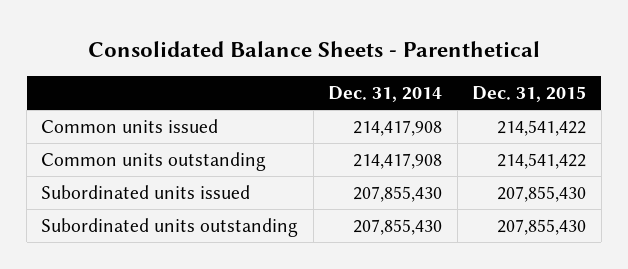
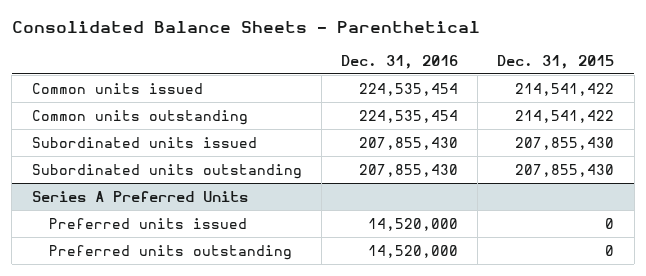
[328,85,443,102] Dec. 31, 2014 -> none
none -> [341,54,459,69] Dec. 31, 2016
none -> [31,190,248,202] Series A Preferred Units
none -> [49,217,248,229] Preferred units issued
none -> [49,244,293,260] Preferred units outstanding

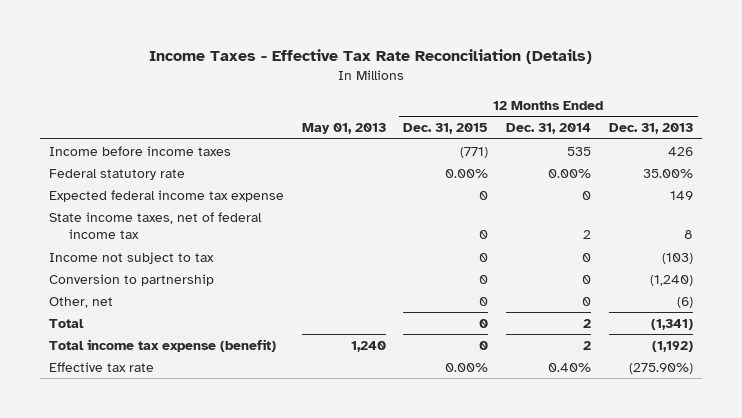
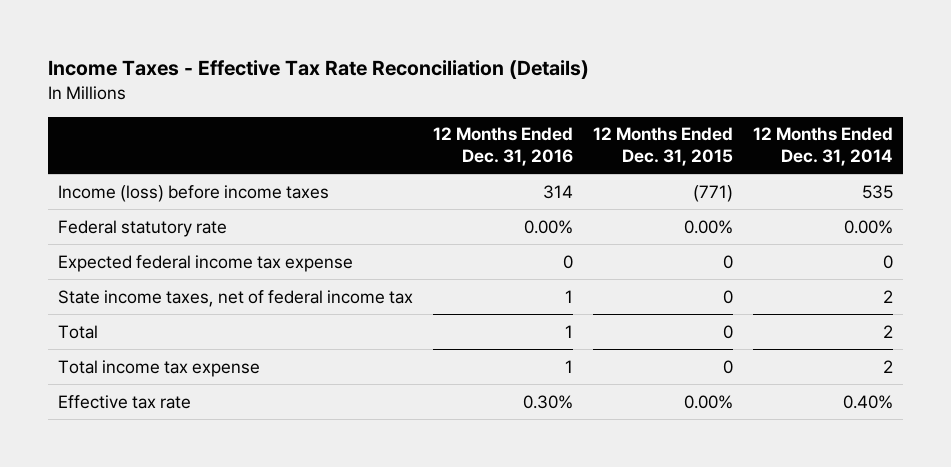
[301,123,386,135] May 01, 2013 -> none
[609,123,694,135] Dec. 31, 2013 -> none
none -> [433,127,574,167] 12 Months Ended Dec. 31, 2016
[48,145,231,156] Income before income taxes -> [58,184,330,202] Income (loss) before income taxes
[48,251,214,264] Income not subject to tax -> none
[48,273,214,286] Conversion to partnership -> none
[48,296,113,308] Other, net -> none
[48,338,276,352] Total income tax expense (benefit) -> [58,359,261,377] Total income tax expense

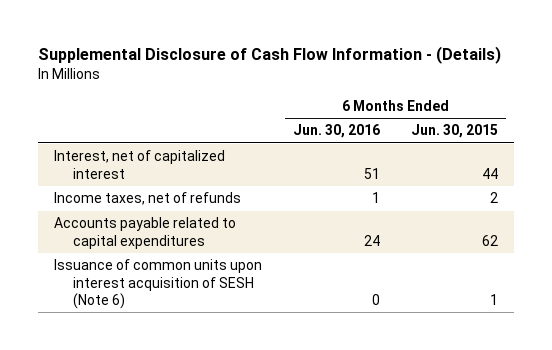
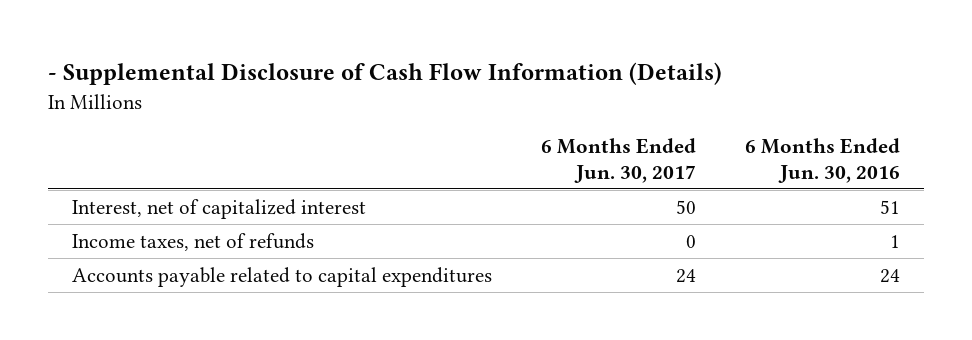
[38,46,502,65] Supplemental Disclosure of Cash Flow Information - (Details) -> [47,62,722,86] - Supplemental Disclosure of Cash Flow Information (Details)
[411,124,499,139] Jun. 30, 2015 -> none
none -> [541,138,697,184] 6 Months Ended Jun. 30, 2017
[53,259,262,309] Issuance of common units upon interest acquisition of SESH (Note 6) -> none

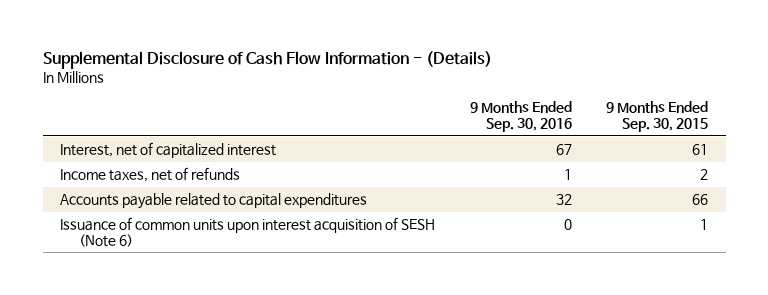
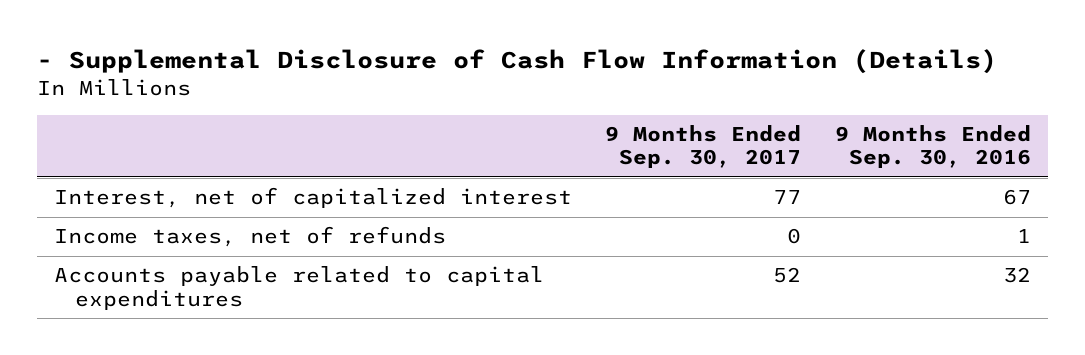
[42,50,492,69] Supplemental Disclosure of Cash Flow Information - (Details) -> [37,48,998,74] - Supplemental Disclosure of Cash Flow Information (Details)
[606,101,709,133] 9 Months Ended Sep. 30, 2015 -> none
none -> [605,124,802,169] 9 Months Ended Sep. 30, 2017
[59,217,435,247] Issuance of common units upon interest acquisition of SESH (Note 6) -> none

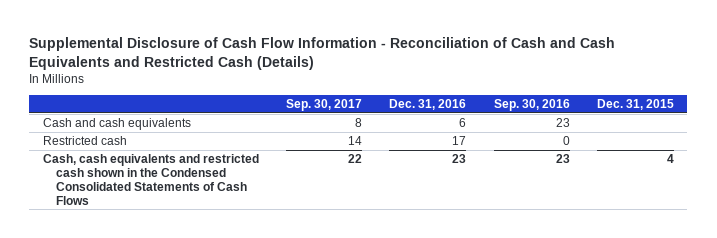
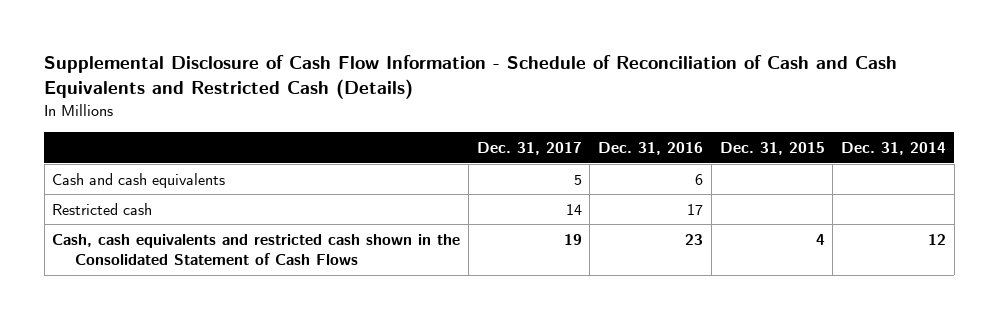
[29,37,616,70] Supplemental Disclosure of Cash Flow Information - Reconciliation of Cash and Cash Equivalents and Restricted Cash (Details) -> [44,55,898,100] Supplemental Disclosure of Cash Flow Information - Schedule of Reconciliation of Cash and Cash Equivalents and Restricted Cash (Details)
[286,98,363,111] Sep. 30, 2017 -> none
[493,98,570,111] Sep. 30, 2016 -> none
none -> [476,142,582,156] Dec. 31, 2017
none -> [841,142,947,156] Dec. 31, 2014
[43,153,260,205] Cash, cash equivalents and restricted cash shown in the Condensed Consolidated Statements of Cash Flows -> [52,233,461,266] Cash, cash equivalents and restricted cash shown in the Consolidated Statement of Cash Flows

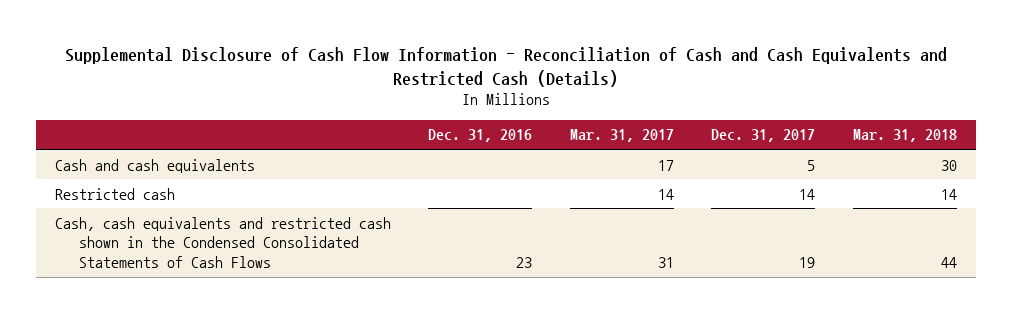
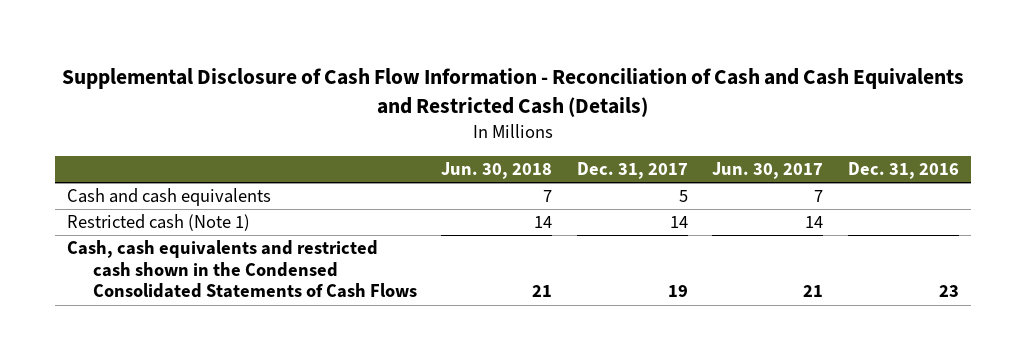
[569,129,674,143] Mar. 31, 2017 -> none
[852,129,957,143] Mar. 31, 2018 -> none
none -> [441,162,553,180] Jun. 30, 2018
none -> [712,162,824,180] Jun. 30, 2017
[54,187,175,200] Restricted cash -> [67,214,251,232] Restricted cash (Note 1)

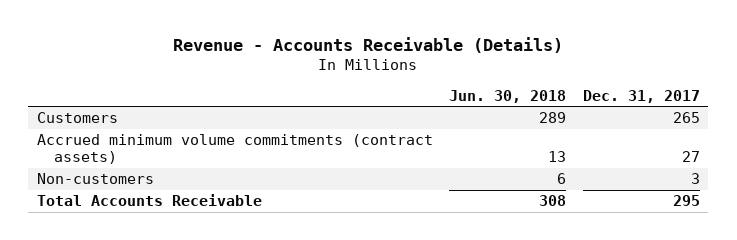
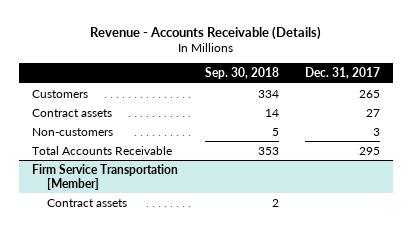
[449,89,567,103] Jun. 30, 2018 -> none
none -> [204,67,279,80] Sep. 30, 2018
[36,134,433,165] Accrued minimum volume commitments (contract assets) -> [32,108,113,117] Contract assets
none -> [32,163,179,190] Firm Service Transportation [Member]
none -> [47,198,128,207] Contract assets

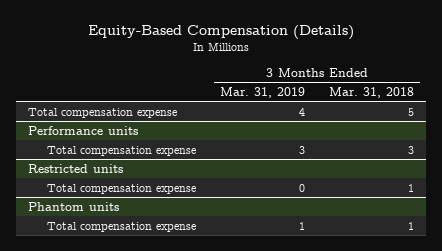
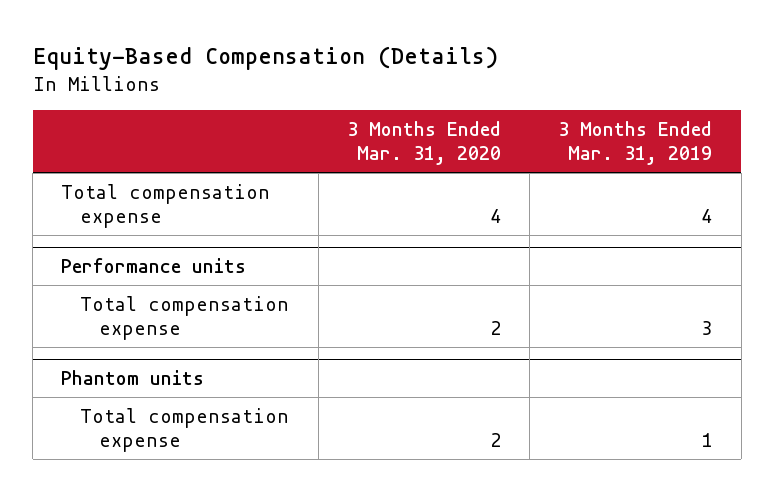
[329,86,415,98] Mar. 31, 2018 -> none
none -> [346,121,501,166] 3 Months Ended Mar. 31, 2020
[27,163,123,173] Restricted units -> none
[46,183,196,194] Total compensation expense -> none

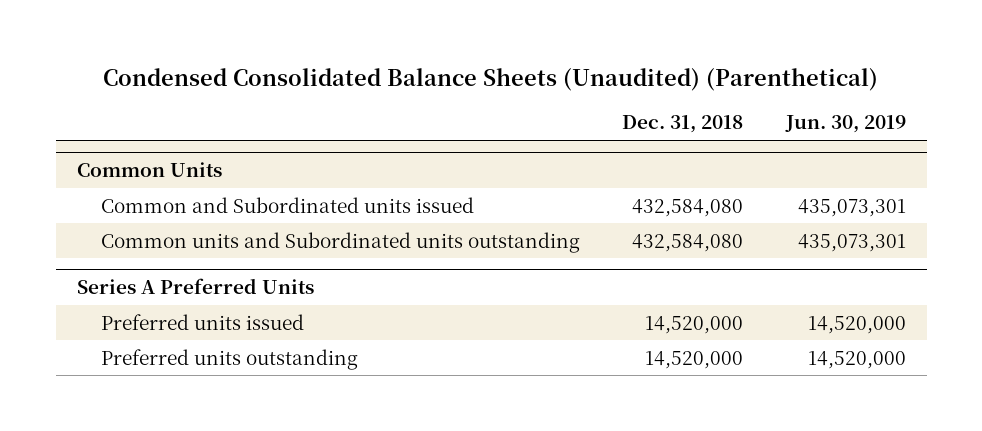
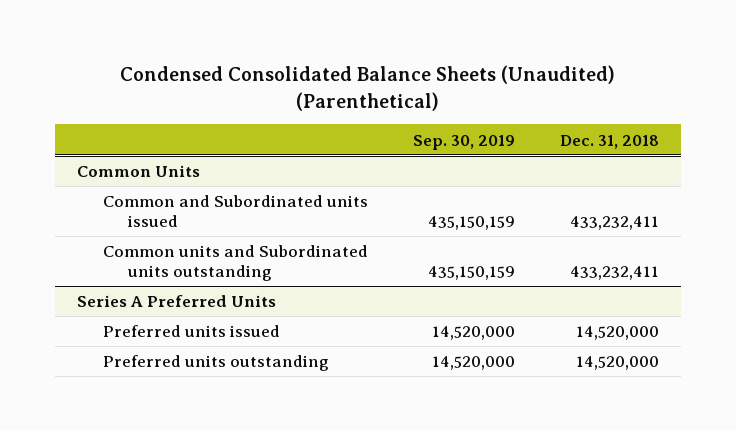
[784,115,906,134] Jun. 30, 2019 -> none
none -> [412,134,515,150] Sep. 30, 2019
[632,198,744,217] 432,584,080 -> [569,215,659,230] 433,232,411
[632,233,744,252] 432,584,080 -> [569,265,659,280] 433,232,411

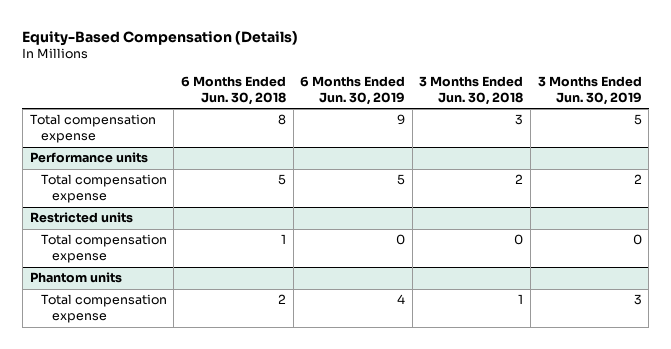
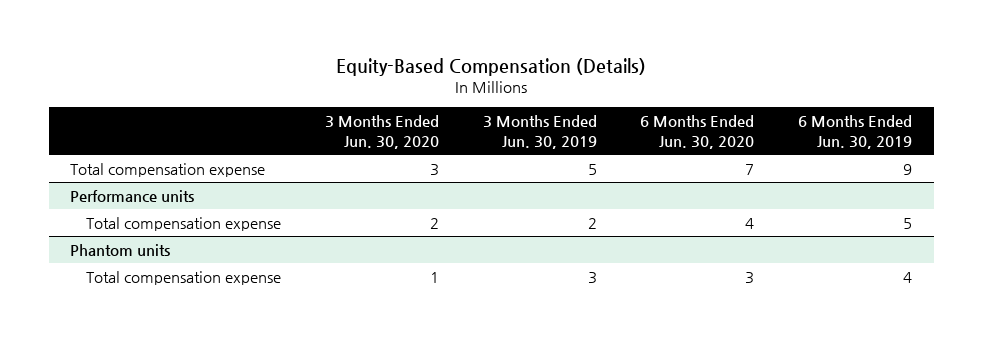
[181,75,287,105] 6 Months Ended Jun. 30, 2018 -> none
[419,75,524,105] 3 Months Ended Jun. 30, 2018 -> none
none -> [324,115,439,149] 3 Months Ended Jun. 30, 2020
none -> [640,115,755,149] 6 Months Ended Jun. 30, 2020
[29,212,133,224] Restricted units -> none
[40,234,167,264] Total compensation expense -> none

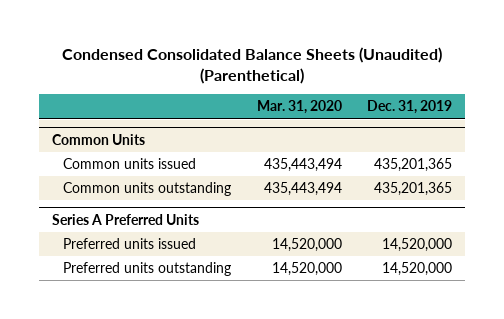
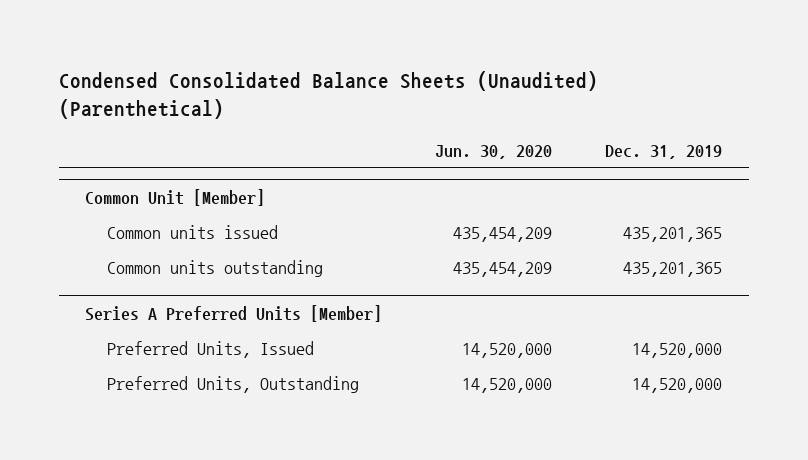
[256,100,342,115] Mar. 31, 2020 -> none
none -> [435,145,553,160] Jun. 30, 2020
[51,133,145,145] Common Units -> [85,188,266,206] Common Unit [Member]
[51,213,199,225] Series A Preferred Units -> [85,304,383,322] Series A Preferred Units [Member]
[63,238,197,250] Preferred units issued -> [107,341,315,359] Preferred Units, Issued
[63,262,232,277] Preferred units outstanding -> [107,376,360,394] Preferred Units, Outstanding

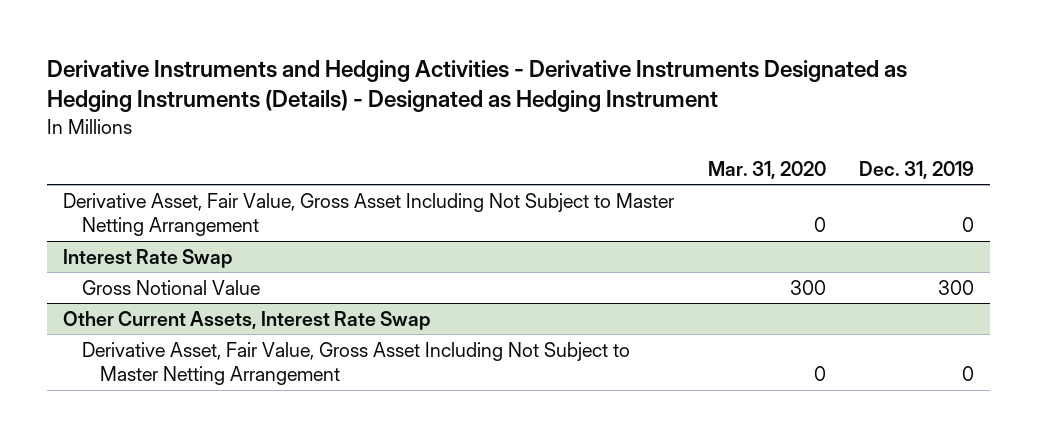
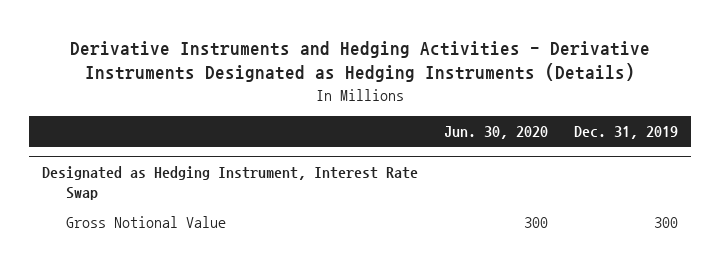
[46,60,907,113] Derivative Instruments and Hedging Activities - Derivative Instruments Designated as Hedging Instruments (Details) - Designated as Hedging Instrument -> [69,40,650,83] Derivative Instruments and Hedging Activities - Derivative Instruments Designated as Hedging Instruments (Details)
[707,160,826,179] Mar. 31, 2020 -> none
none -> [443,125,548,139] Jun. 30, 2020
[63,192,675,237] Derivative Asset, Fair Value, Gross Asset Including Not Subject to Master Netting Arrangement -> none
[63,248,233,268] Interest Rate Swap -> none
none -> [41,166,418,201] Designated as Hedging Instrument, Interest Rate Swap
[63,310,431,330] Other Current Assets, Interest Rate Swap -> none
[81,341,630,386] Derivative Asset, Fair Value, Gross Asset Including Not Subject to Master Netting Arrangement -> none

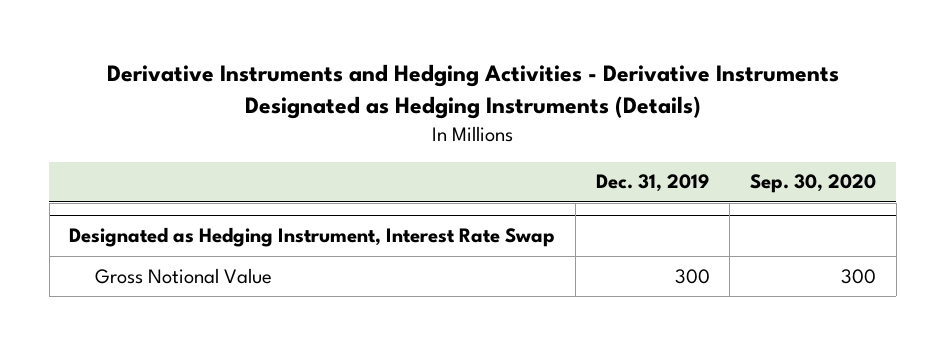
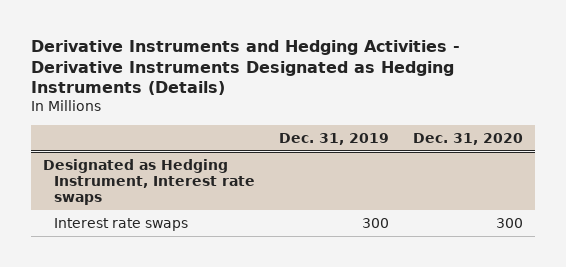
[750,174,877,194] Sep. 30, 2020 -> none
none -> [413,132,524,145] Dec. 31, 2020
[69,227,556,248] Designated as Hedging Instrument, Interest Rate Swap -> [42,158,256,205] Designated as Hedging Instrument, Interest rate swaps
[95,267,273,284] Gross Notional Value -> [54,217,189,231] Interest rate swaps

